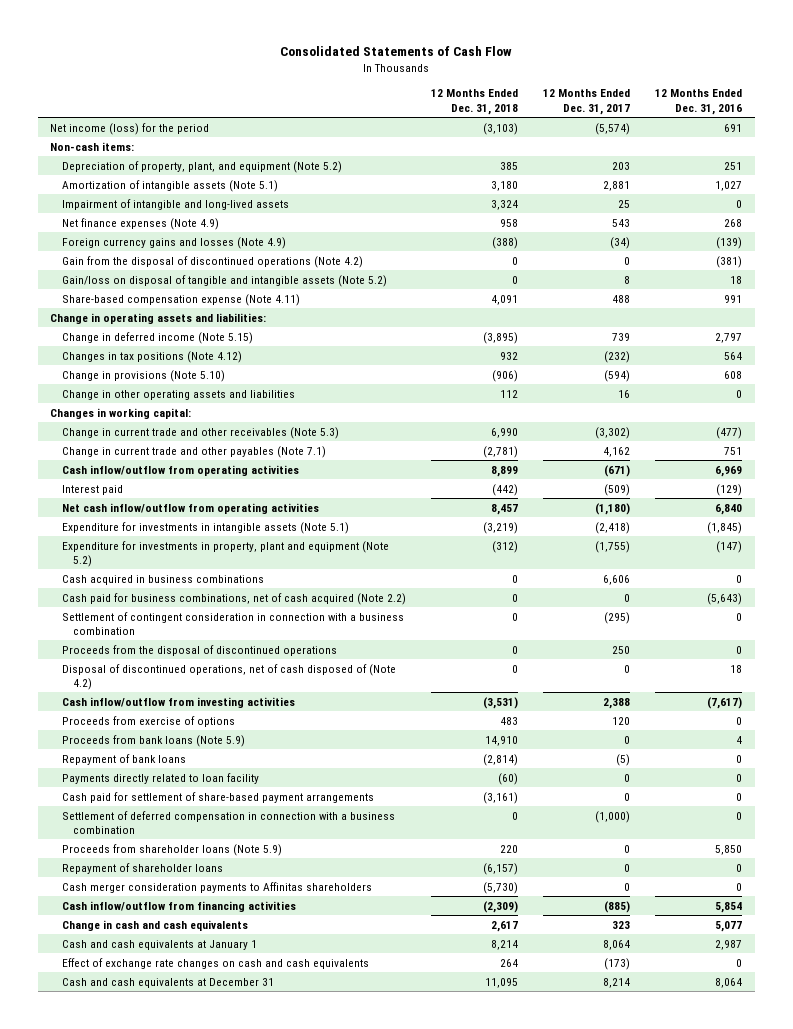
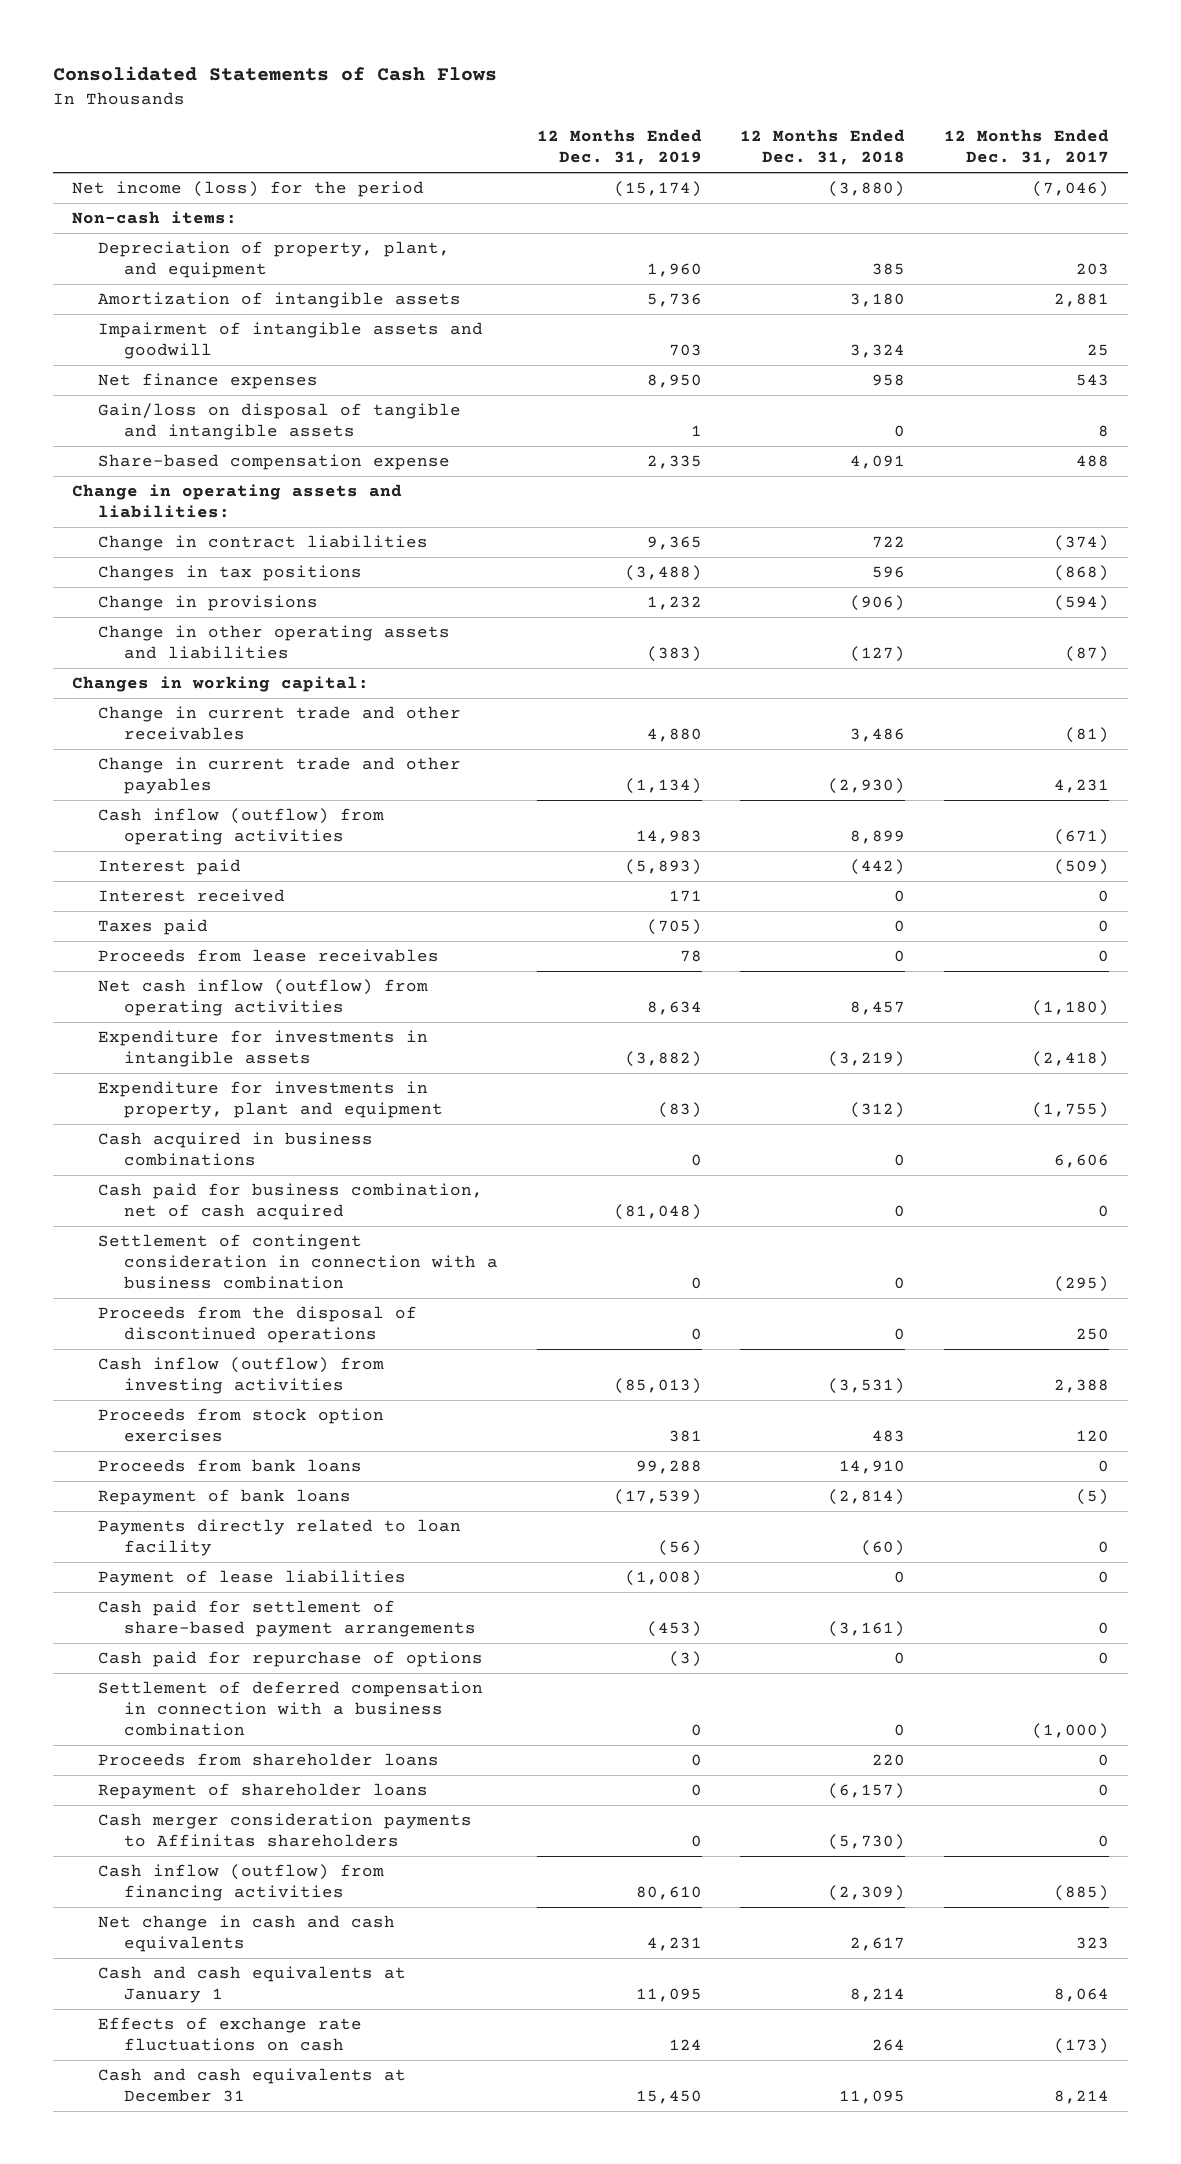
[280,46,513,57] Consolidated Statements of Cash Flow -> [52,65,497,81] Consolidated Statements of Cash Flows
[655,89,743,115] 12 Months Ended Dec. 31, 2016 -> none
none -> [536,129,702,166] 12 Months Ended Dec. 31, 2019
[483,122,519,135] (3,103) -> [828,181,906,198] (3,880)
[595,122,631,135] (5,574) -> [1032,181,1110,198] (7,046)
[61,236,286,249] Foreign currency gains and losses (Note 4.9) -> none
[61,255,363,268] Gain from the disposal of discontinued operations (Note 4.2) -> none
[61,160,342,173] Depreciation of property, plant, and equipment (Note 5.2) -> [97,241,450,279] Depreciation of property, plant, and equipment
[61,179,278,192] Amortization of intangible assets (Note 5.1) -> [97,292,461,309] Amortization of intangible assets
[61,198,289,210] Impairment of intangible and long-lived assets -> [97,322,483,360] Impairment of intangible assets and goodwill
[61,217,219,230] Net finance expenses (Note 4.9) -> [97,373,318,390] Net finance expenses
[61,274,387,287] Gain/loss on disposal of tangible and intangible assets (Note 5.2) -> [97,403,461,441] Gain/loss on disposal of tangible and intangible assets
[61,293,300,306] Share-based compensation expense (Note 4.11) -> [97,454,450,471] Share-based compensation expense
[61,331,253,344] Change in deferred income (Note 5.15) -> [97,535,428,552] Change in contract liabilities
[483,331,519,344] (3,895) -> [872,536,906,549] 722
[612,332,631,341] 739 -> [1054,535,1110,552] (374)
[61,350,242,363] Changes in tax positions (Note 4.12) -> [97,565,362,582] Changes in tax positions
[500,351,519,360] 932 -> [872,566,906,579] 596
[604,350,631,363] (232) -> [1054,565,1110,582] (868)
[61,369,225,382] Change in provisions (Note 5.10) -> [97,595,318,612] Change in provisions
[500,389,519,398] 112 -> [850,646,906,663] (127)
[618,389,631,398] 16 -> [1065,646,1110,663] (87)
[61,426,339,439] Change in current trade and other receivables (Note 5.3) -> [97,706,461,741] Change in current trade and other receivables
[491,427,519,438] 6,990 -> [850,728,906,743] 3,486
[595,426,631,439] (3,302) -> [1065,727,1110,744] (81)
[61,445,326,458] Change in current trade and other payables (Note 7.1) -> [97,757,461,795] Change in current trade and other payables
[483,445,519,458] (2,781) -> [828,778,906,795] (2,930)
[603,446,631,457] 4,162 -> [1054,779,1110,794] 4,231
[61,464,299,476] Cash inflow/outflow from operating activities -> [97,808,384,846] Cash inflow (outflow) from operating activities
none -> [97,889,285,903] Interest received
none -> [97,919,208,936] Taxes paid
none -> [97,949,439,963] Proceeds from lease receivables
[61,502,319,514] Net cash inflow/outflow from operating activities -> [97,979,428,1017] Net cash inflow (outflow) from operating activities
[61,521,349,534] Expenditure for investments in intangible assets (Note 5.1) -> [97,1030,428,1068] Expenditure for investments in intangible assets
[61,540,389,568] Expenditure for investments in property, plant and equipment (Note 5.2) -> [97,1081,444,1119] Expenditure for investments in property, plant and equipment
[61,592,406,605] Cash paid for business combinations, net of cash acquired (Note 2.2) -> [97,1183,483,1221] Cash paid for business combination, net of cash acquired
[61,663,396,691] Disposal of discontinued operations, net of cash disposed of (Note 4.2) -> none
[61,696,295,708] Cash inflow/outflow from investing activities -> [97,1357,384,1395] Cash inflow (outflow) from investing activities
[61,715,235,727] Proceeds from exercise of options -> [97,1408,384,1443] Proceeds from stock option exercises
[61,734,245,747] Proceeds from bank loans (Note 5.9) -> [97,1459,362,1473] Proceeds from bank loans
none -> [97,1570,406,1587] Payment of lease liabilities
none -> [97,1651,483,1668] Cash paid for repurchase of options
[61,843,282,856] Proceeds from shareholder loans (Note 5.9) -> [97,1753,439,1767] Proceeds from shareholder loans
[61,900,296,912] Cash inflow/outflow from financing activities -> [97,1864,384,1902] Cash inflow (outflow) from financing activities
[61,919,248,931] Change in cash and cash equivalents -> [97,1915,395,1953] Net change in cash and cash equivalents
[61,957,369,969] Effect of exchange rate changes on cash and cash equivalents -> [97,2017,362,2052] Effects of exchange rate fluctuations on cash

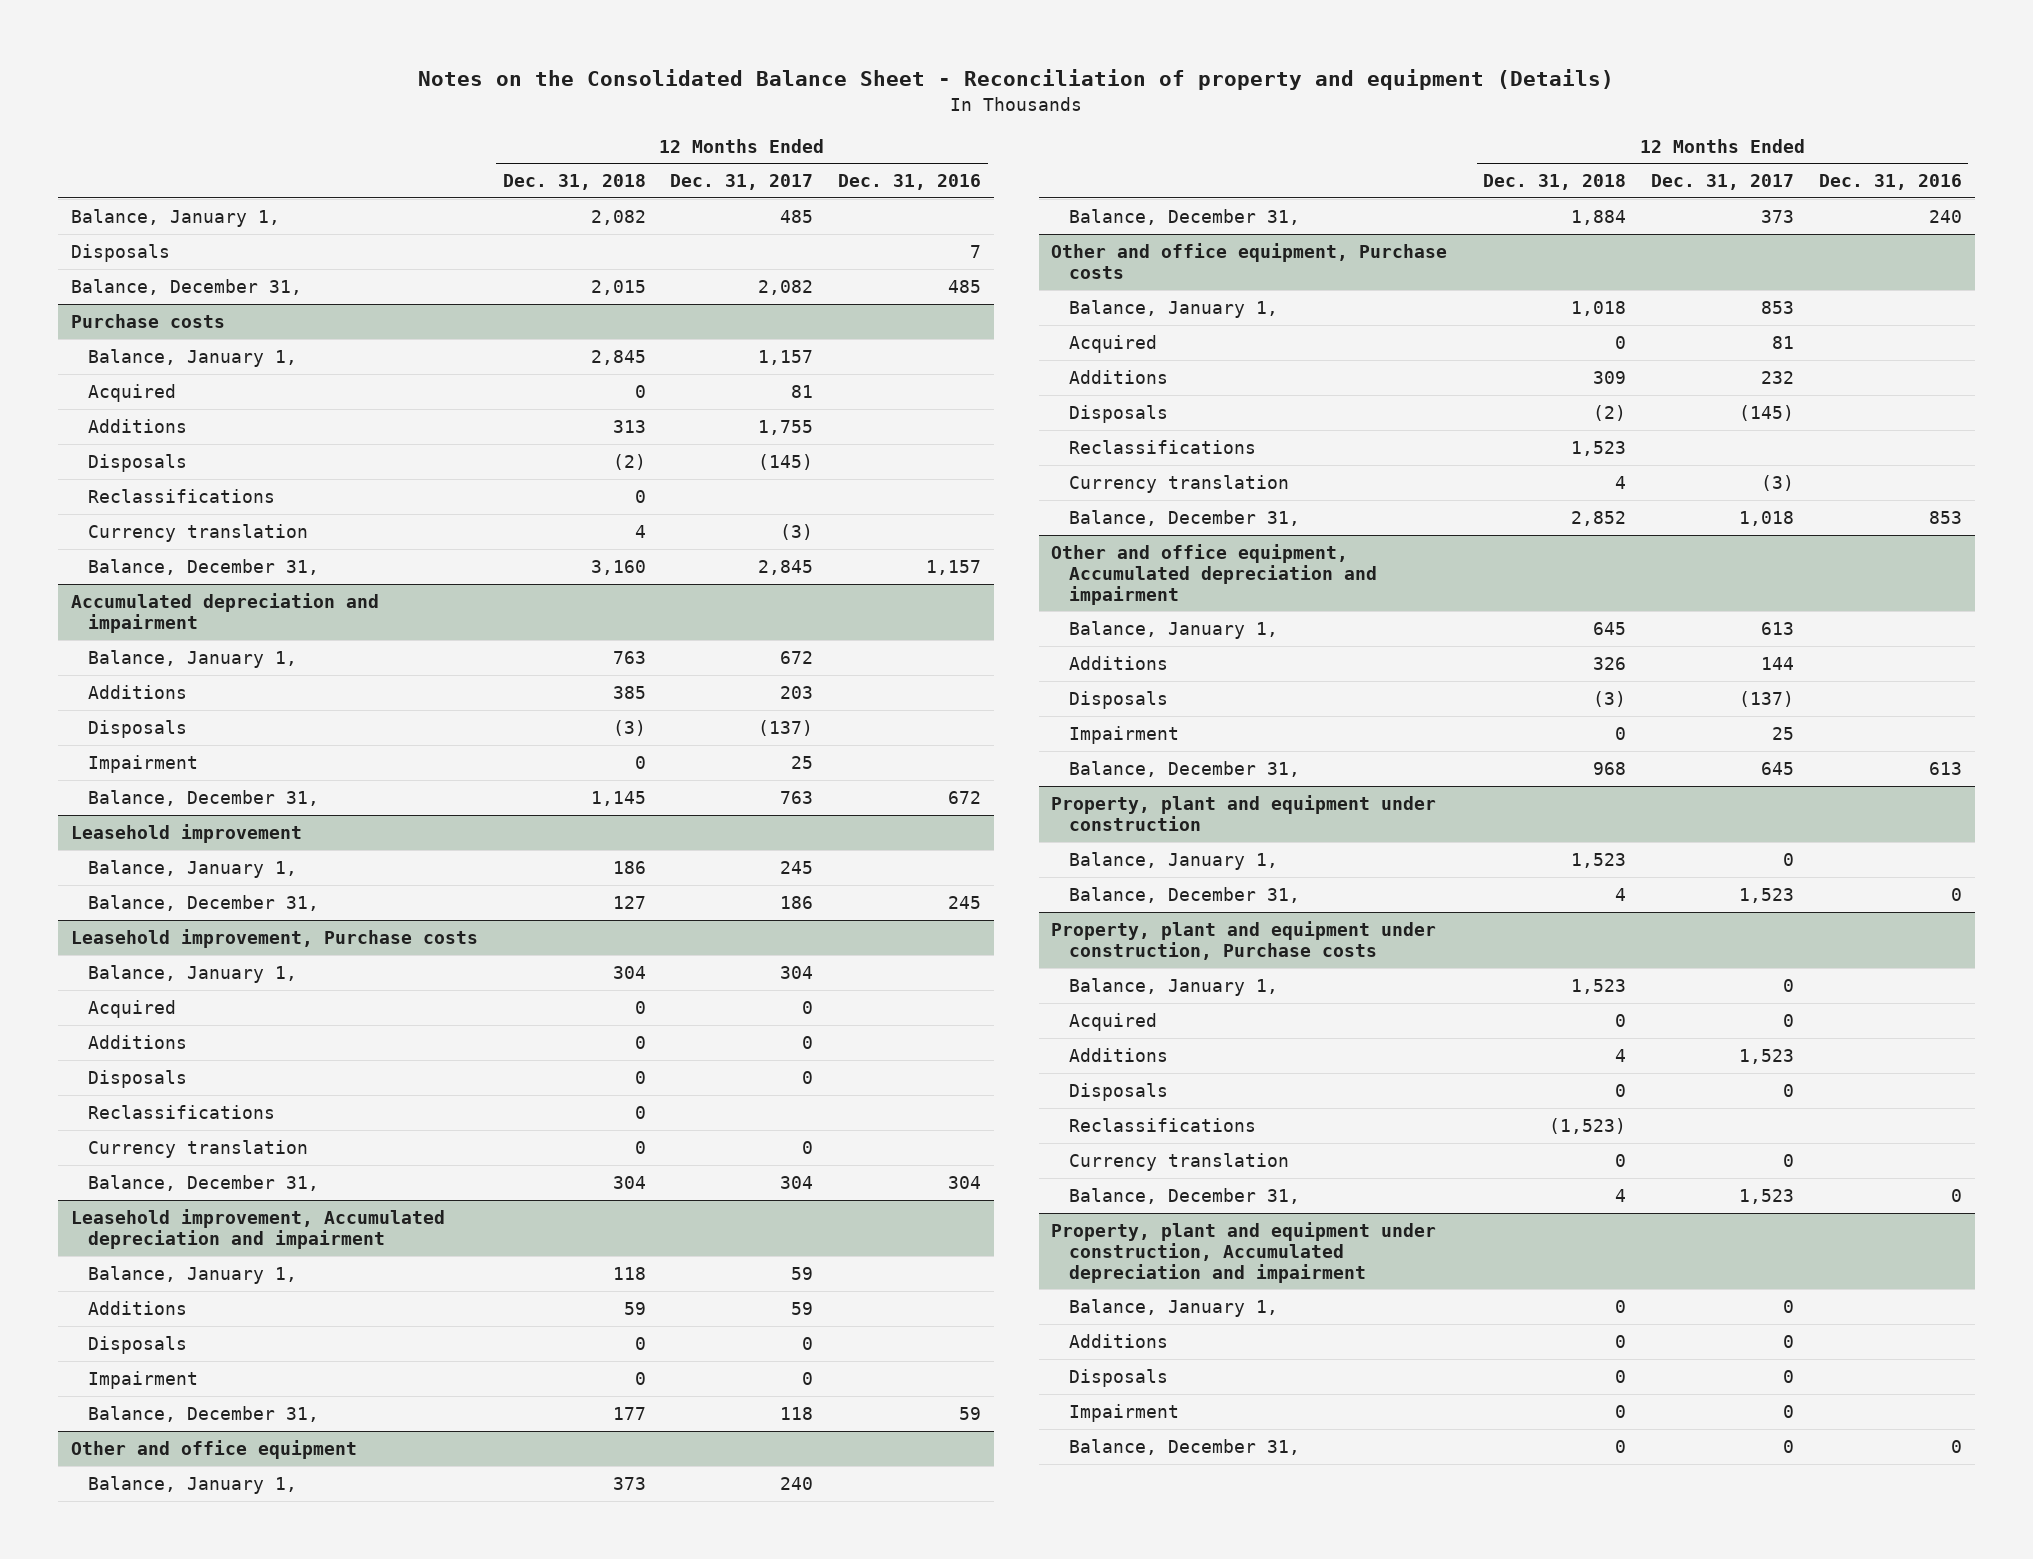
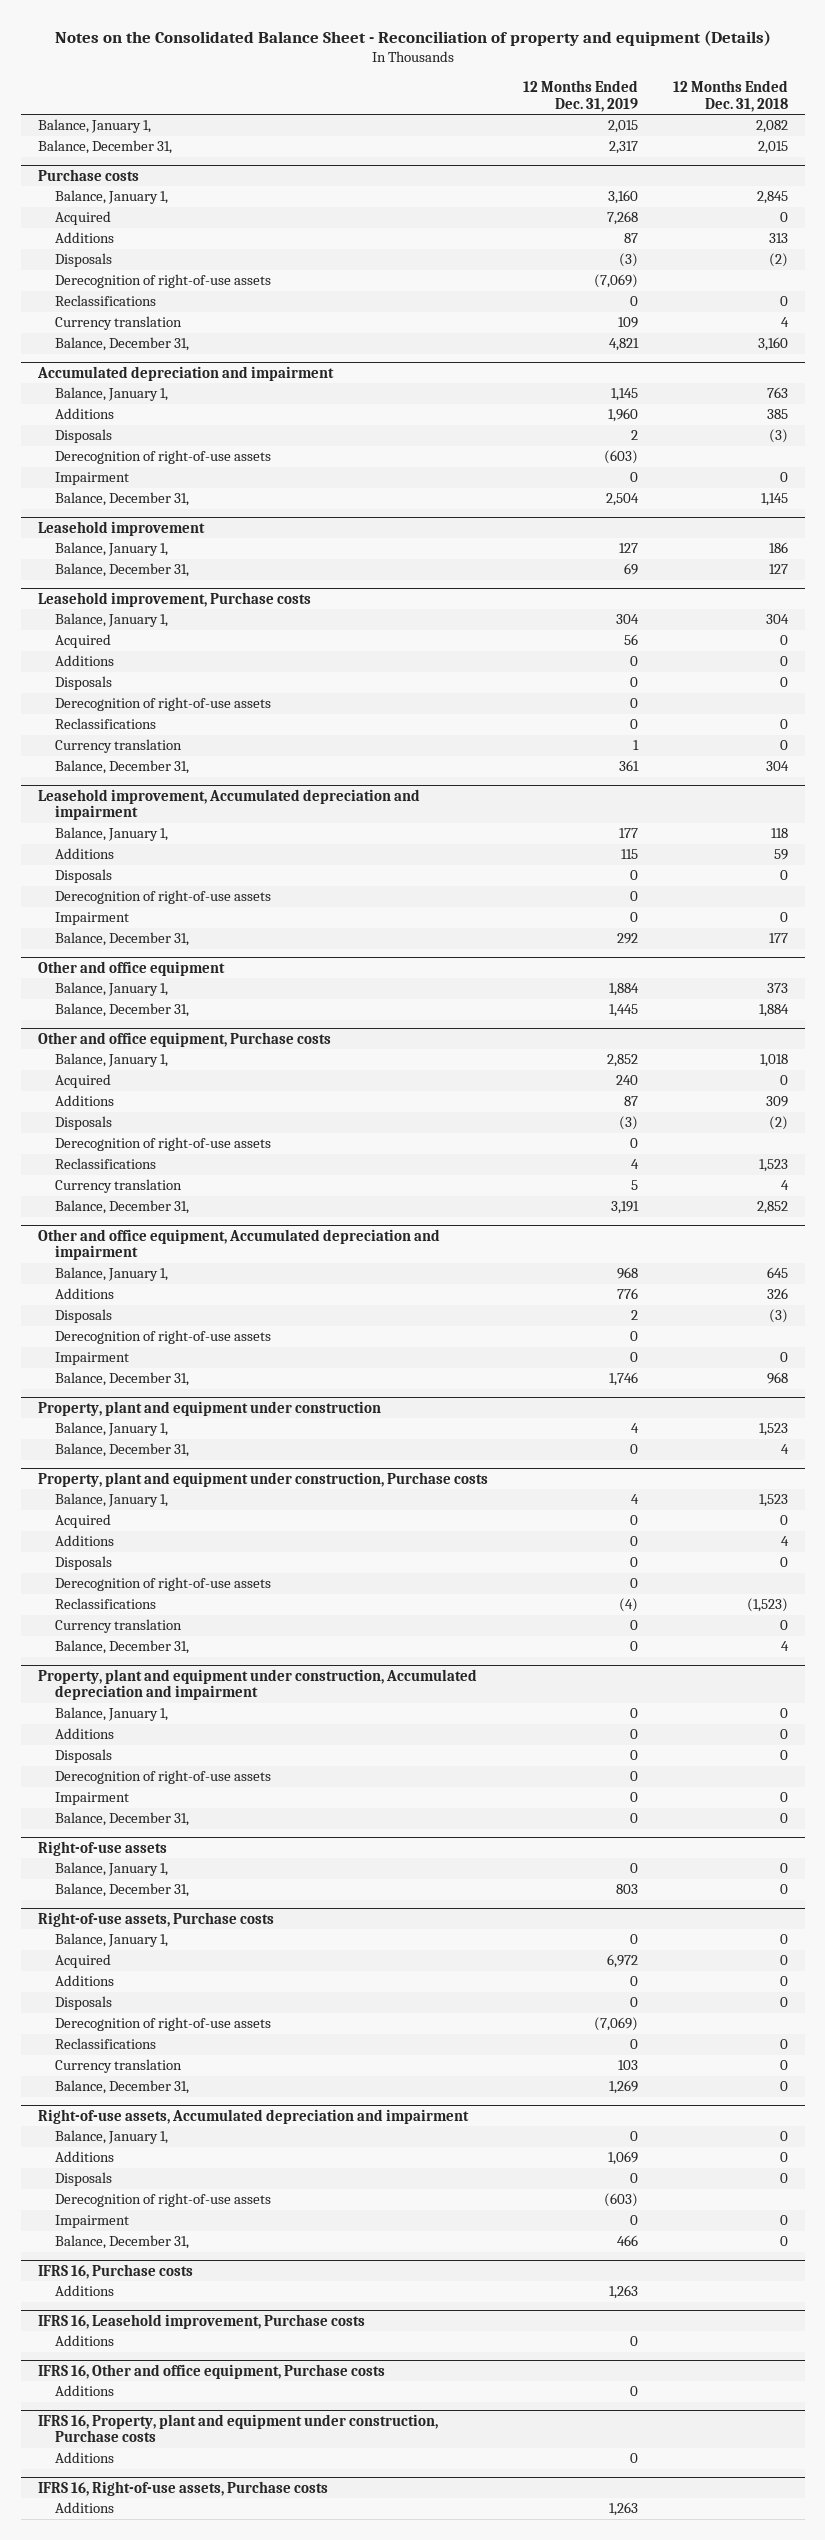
[670,174,814,191] Dec. 31, 2017 -> none
[838,174,982,191] Dec. 31, 2016 -> none
none -> [522,80,638,112] 12 Months Ended Dec. 31, 2019
[70,243,170,262] Disposals -> none
none -> [55,274,272,289] Derecognition of right-of-use assets
none -> [55,450,272,465] Derecognition of right-of-use assets
none -> [55,697,272,712] Derecognition of right-of-use assets
none -> [55,890,272,905] Derecognition of right-of-use assets
none -> [55,1137,272,1152] Derecognition of right-of-use assets
none -> [55,1330,272,1345] Derecognition of right-of-use assets
none -> [55,1577,272,1592] Derecognition of right-of-use assets
none -> [55,1770,272,1785] Derecognition of right-of-use assets
none -> [37,1840,167,1856] Right-of-use assets
none -> [55,1862,169,1877] Balance, January 1,
none -> [55,1883,190,1898] Balance, December 31,
none -> [37,1911,274,1927] Right-of-use assets, Purchase costs
none -> [55,1933,169,1948] Balance, January 1,
none -> [55,1954,112,1969] Acquired
none -> [55,1975,115,1987] Additions
none -> [55,1996,113,2011] Disposals
none -> [55,2017,272,2032] Derecognition of right-of-use assets
none -> [55,2038,157,2050] Reclassifications
none -> [55,2059,183,2074] Currency translation
none -> [55,2080,190,2095] Balance, December 31,
none -> [37,2108,469,2124] Right-of-use assets, Accumulated depreciation and impairment
none -> [55,2130,169,2145] Balance, January 1,
none -> [55,2151,115,2163] Additions
none -> [55,2172,113,2187] Disposals
none -> [55,2193,272,2208] Derecognition of right-of-use assets
none -> [55,2215,130,2229] Impairment
none -> [55,2235,190,2250] Balance, December 31,
none -> [37,2263,193,2279] IFRS 16, Purchase costs
none -> [55,2285,115,2297] Additions
none -> [37,2313,365,2329] IFRS 16, Leasehold improvement, Purchase costs
none -> [55,2335,115,2347] Additions
none -> [37,2363,385,2379] IFRS 16, Other and office equipment, Purchase costs
none -> [55,2385,115,2397] Additions
none -> [37,2413,438,2443] IFRS 16, Property, plant and equipment under construction, Purchase costs
none -> [55,2452,115,2464] Additions
none -> [37,2480,328,2496] IFRS 16, Right-of-use assets, Purchase costs
none -> [55,2502,115,2514] Additions

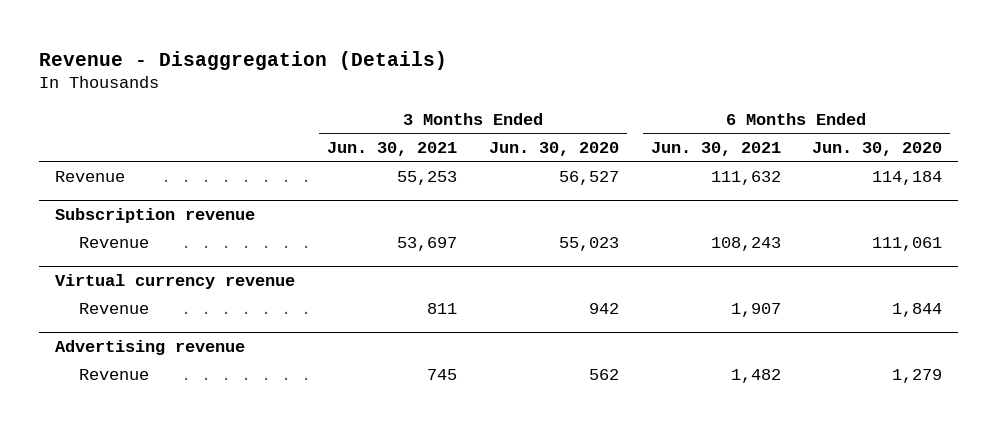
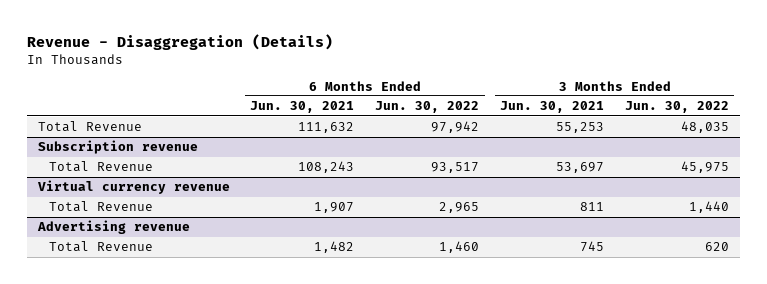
[488,142,619,157] Jun. 30, 2020 -> none
[812,142,943,157] Jun. 30, 2020 -> none
none -> [375,101,480,114] Jun. 30, 2022
none -> [625,101,730,114] Jun. 30, 2022
[55,170,126,182] Revenue -> [37,121,142,133] Total Revenue
[78,236,149,248] Revenue -> [48,161,153,173] Total Revenue
[78,302,149,314] Revenue -> [48,201,153,213] Total Revenue
[78,368,149,380] Revenue -> [48,241,153,253] Total Revenue

